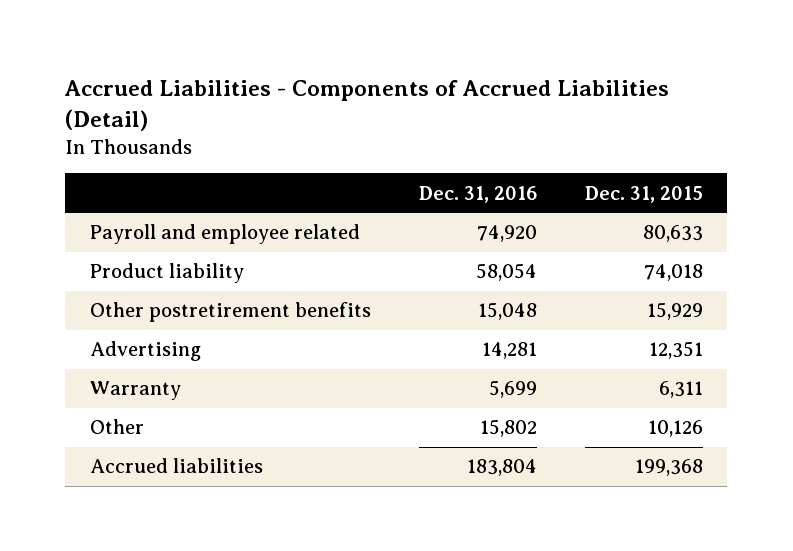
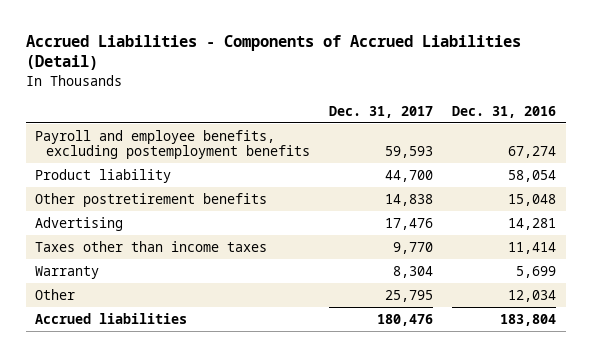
[585,185,704,203] Dec. 31, 2015 -> none
none -> [329,105,434,118] Dec. 31, 2017
[89,224,360,245] Payroll and employee related -> [35,129,311,160] Payroll and employee benefits, excluding postemployment benefits
[476,225,537,243] 74,920 -> [508,146,557,159] 67,274
none -> [35,240,268,252] Taxes other than income taxes
[479,419,537,438] 15,802 -> [508,289,557,302] 12,034

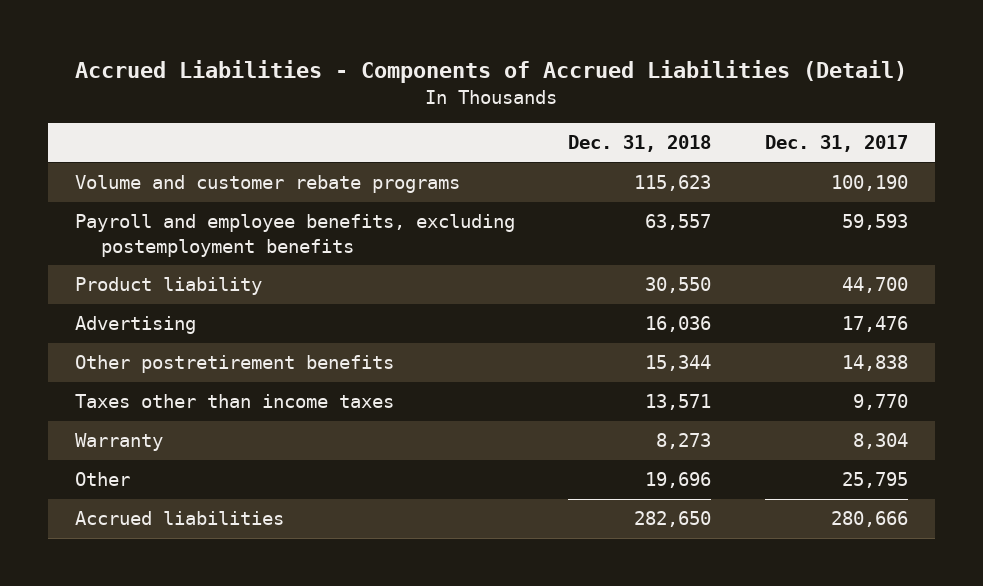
[452,105,557,118] Dec. 31, 2016 -> none
none -> [568,135,712,153] Dec. 31, 2018
none -> [74,175,460,194] Volume and customer rebate programs
[35,192,268,207] Other postretirement benefits -> [74,355,394,374] Other postretirement benefits
[377,313,434,326] 180,476 -> [831,511,909,528] 280,666

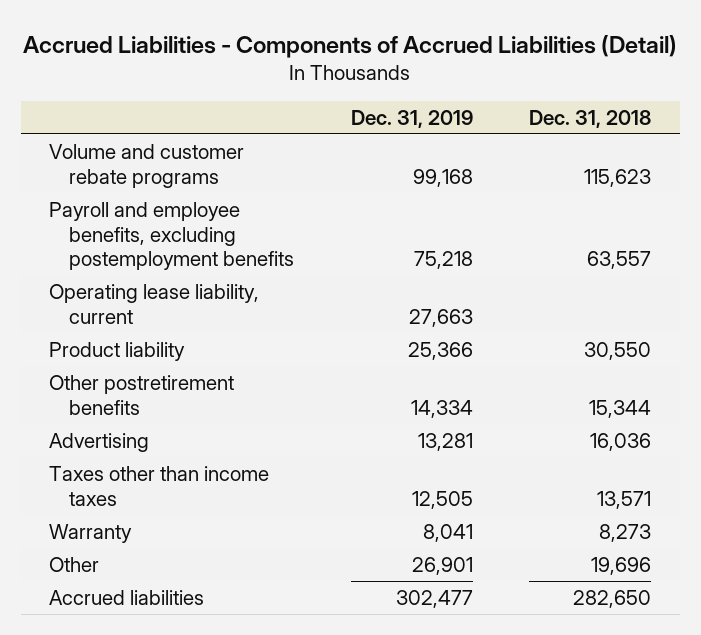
[765,135,909,153] Dec. 31, 2017 -> none
none -> [350,109,473,128] Dec. 31, 2019
none -> [49,283,260,324] Operating lease liability, current
[74,316,196,335] Advertising -> [49,432,150,452] Advertising

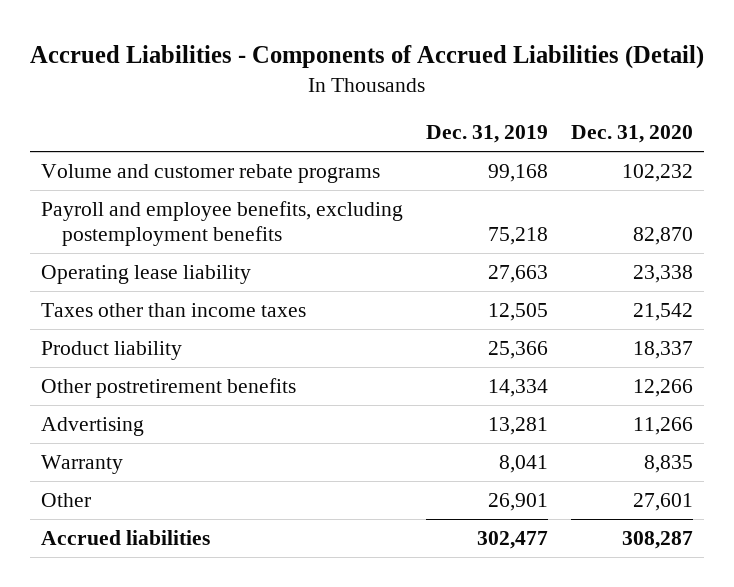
[529,109,652,128] Dec. 31, 2018 -> none
none -> [570,125,693,144] Dec. 31, 2020
[49,283,260,324] Operating lease liability, current -> [41,264,252,284] Operating lease liability
[49,465,270,506] Taxes other than income taxes -> [41,302,307,317] Taxes other than income taxes

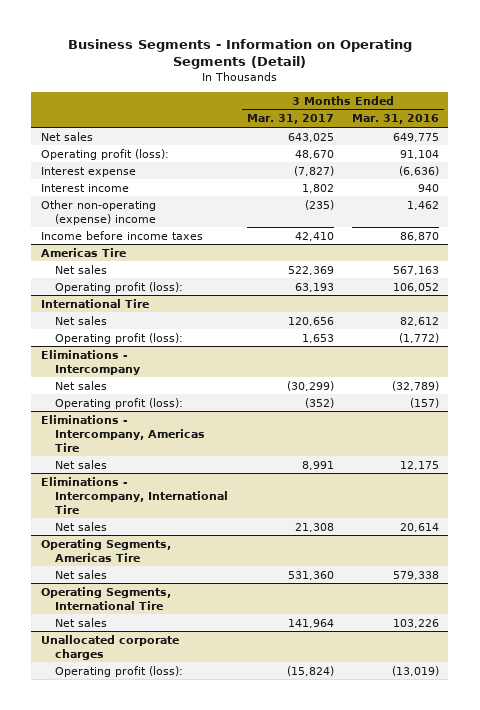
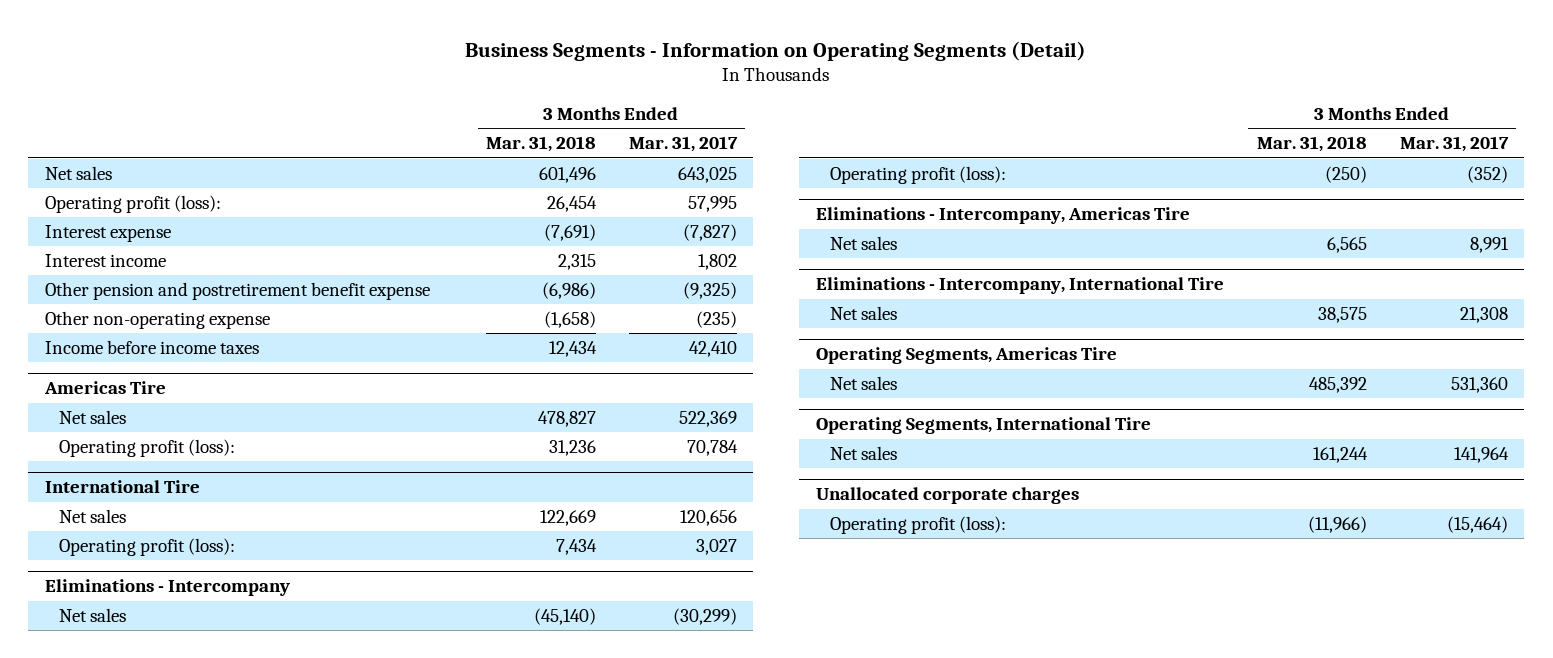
[352,114,440,125] Mar. 31, 2016 -> none
none -> [485,136,596,153] Mar. 31, 2018
[294,149,334,159] 48,670 -> [687,195,737,212] 57,995
none -> [44,281,430,300] Other pension and postretirement benefit expense
[40,199,157,225] Other non-operating (expense) income -> [44,310,270,329] Other non-operating expense
[294,282,334,292] 63,193 -> [686,439,738,456] 70,784
[301,333,334,343] 1,653 -> [695,538,737,555] 3,027
[286,665,334,676] (15,824) -> [1446,515,1508,533] (15,464)

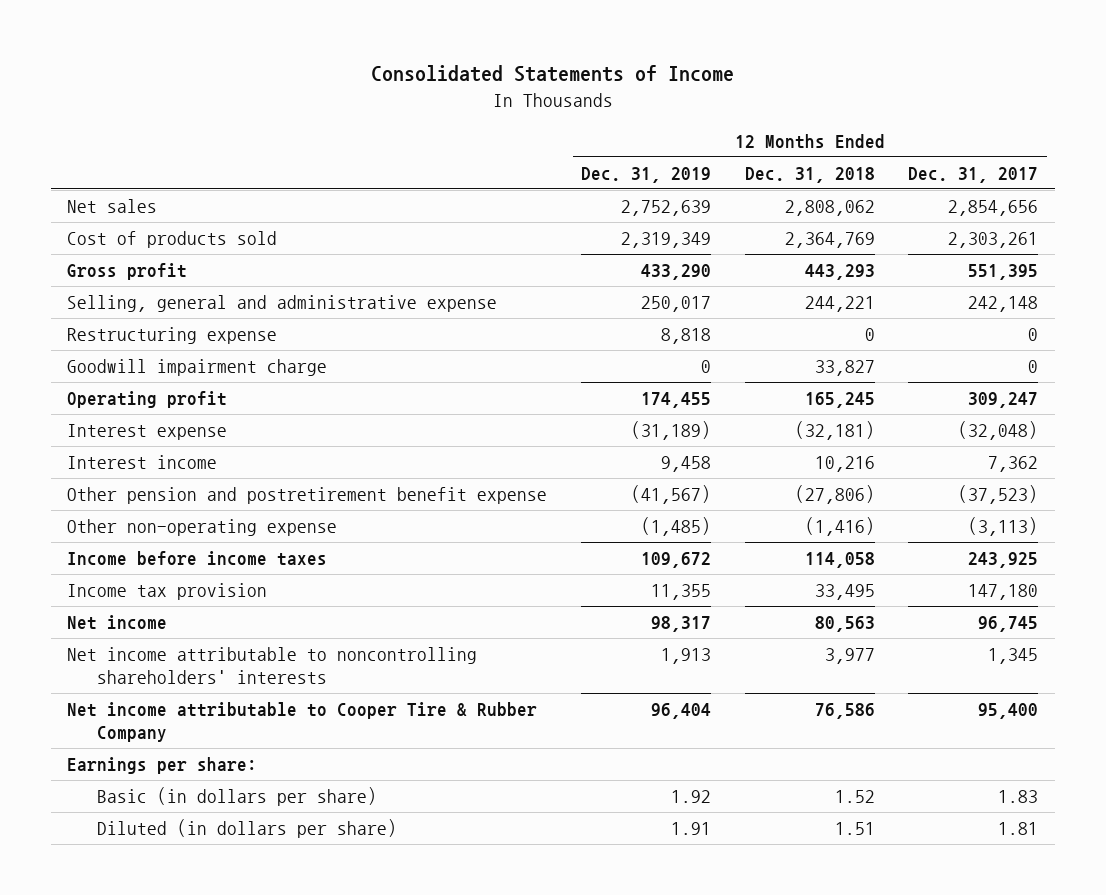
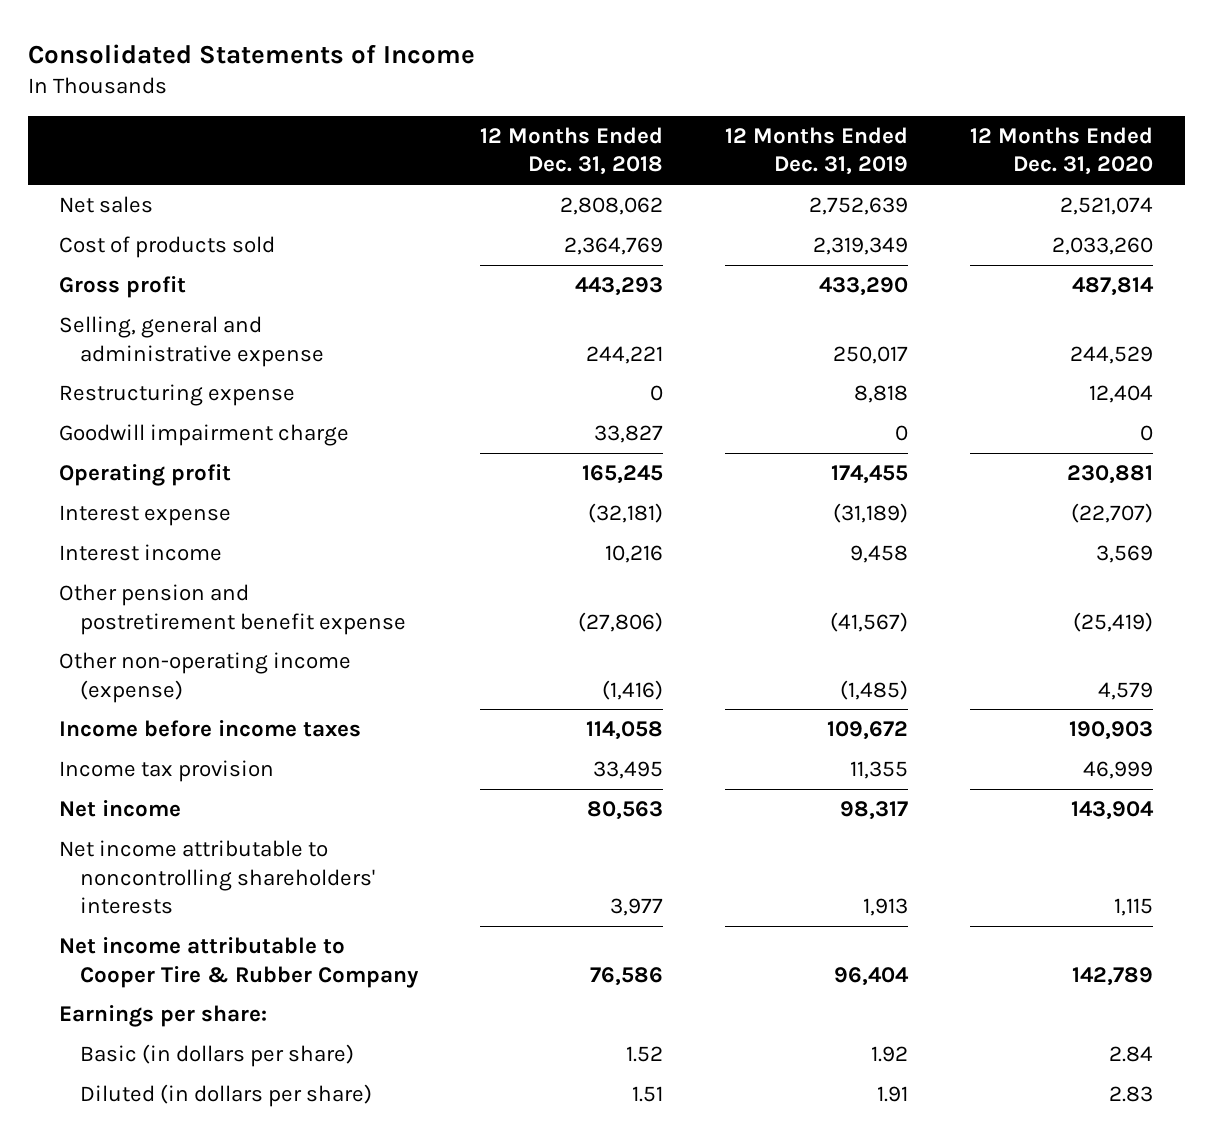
[908,166,1039,183] Dec. 31, 2017 -> none
none -> [970,126,1154,176] 12 Months Ended Dec. 31, 2020
[67,519,338,537] Other non-operating expense -> [59,652,352,703] Other non-operating income (expense)

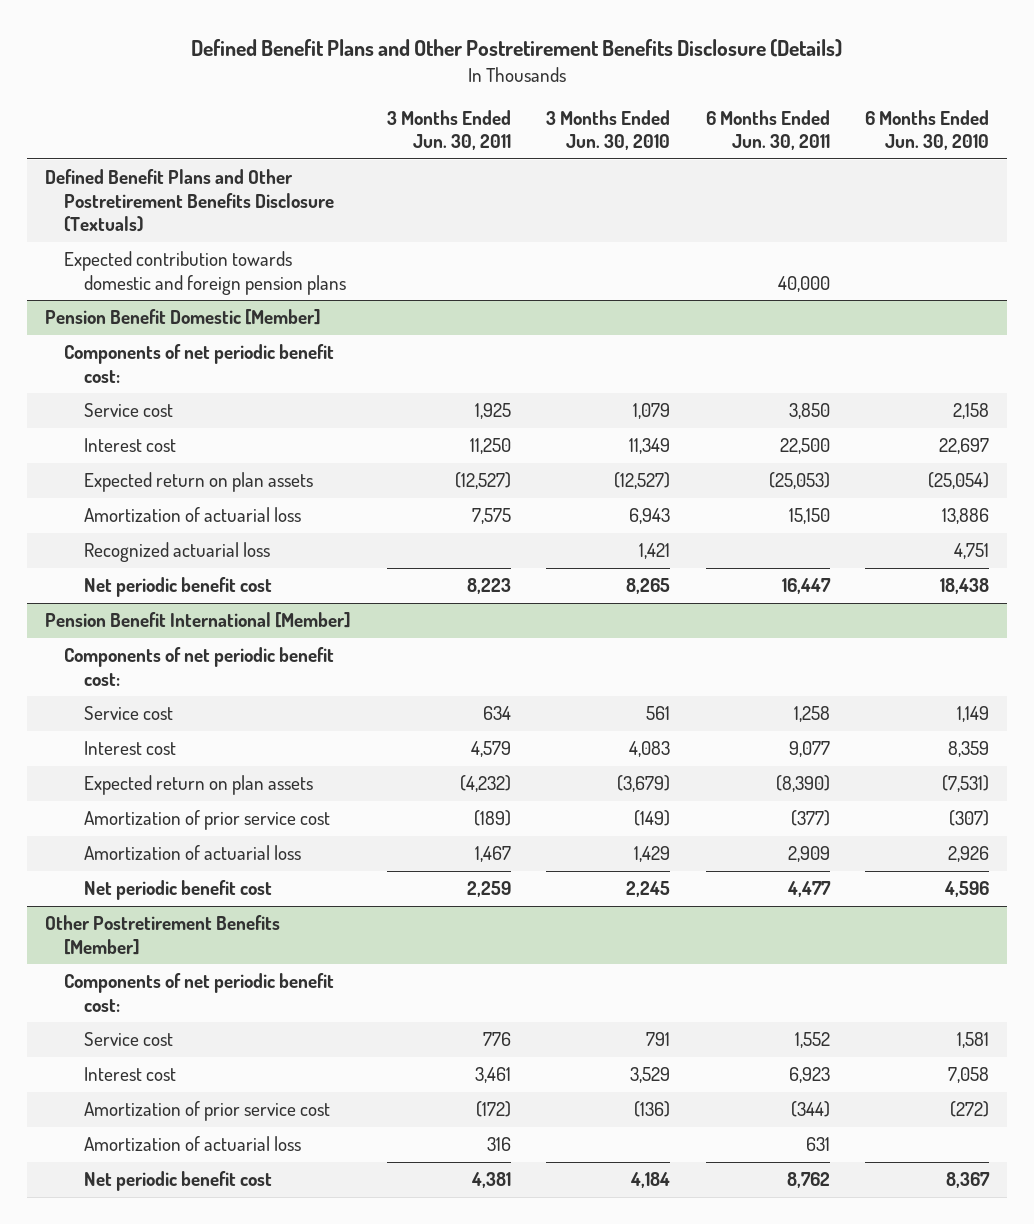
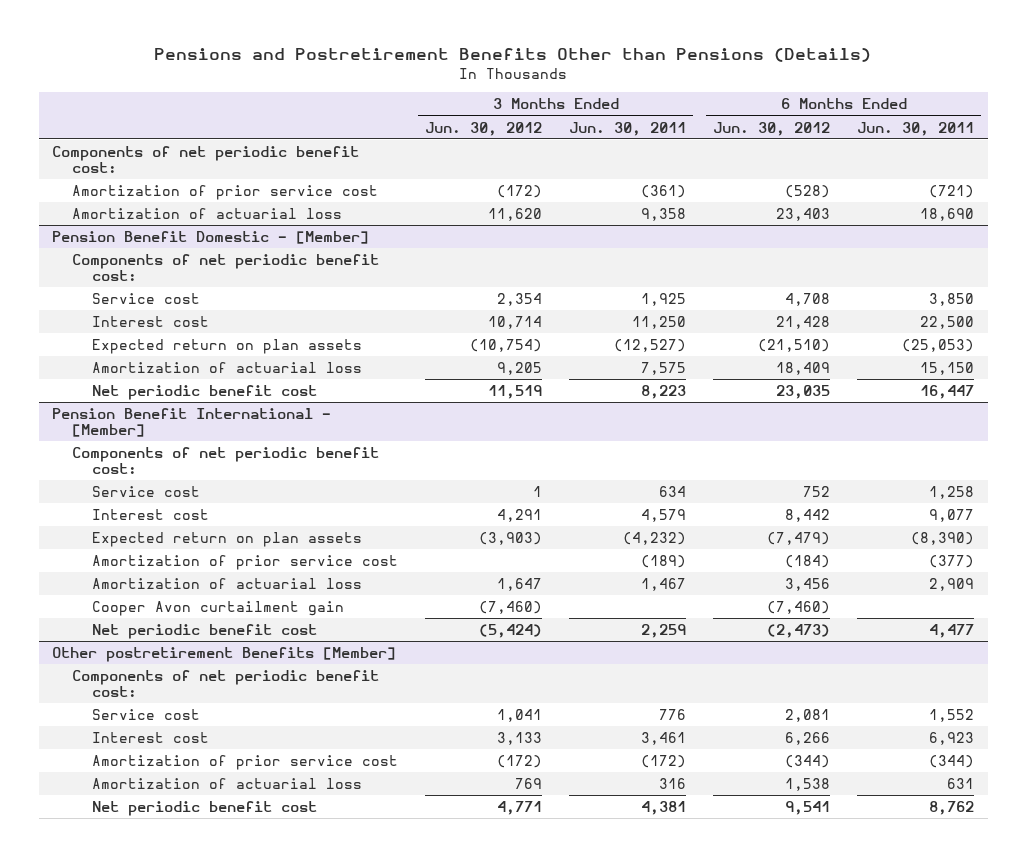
[191,39,843,58] Defined Benefit Plans and Other Postretirement Benefits Disclosure (Details) -> [154,48,872,63] Pensions and Postretirement Benefits Other than Pensions (Details)
[546,109,671,151] 3 Months Ended Jun. 30, 2010 -> none
[865,109,990,151] 6 Months Ended Jun. 30, 2010 -> none
none -> [424,121,542,136] Jun. 30, 2012
none -> [713,121,831,136] Jun. 30, 2012
[44,169,335,232] Defined Benefit Plans and Other Postretirement Benefits Disclosure (Textuals) -> none
[64,251,346,295] Expected contribution towards domestic and foreign pension plans -> none
[44,309,321,326] Pension Benefit Domestic [Member] -> none
none -> [71,184,378,200] Amortization of prior service cost
none -> [71,207,342,219] Amortization of actuarial loss
none -> [52,230,370,244] Pension Benefit Domestic - [Member]
none -> [71,253,379,281] Components of net periodic benefit cost:
[83,542,270,563] Recognized actuarial loss -> none
[44,612,351,629] Pension Benefit International [Member] -> [52,407,332,437] Pension Benefit International - [Member]
none -> [91,600,344,616] Cooper Avon curtailment gain
[44,915,280,955] Other Postretirement Benefits [Member] -> [52,646,397,662] Other postretirement Benefits [Member]

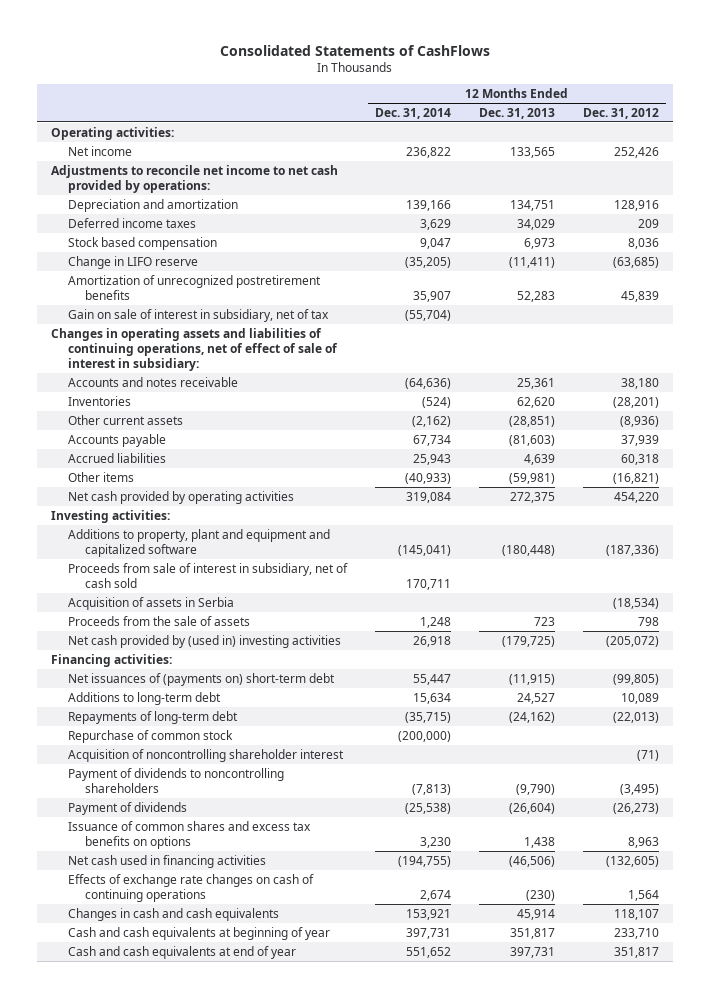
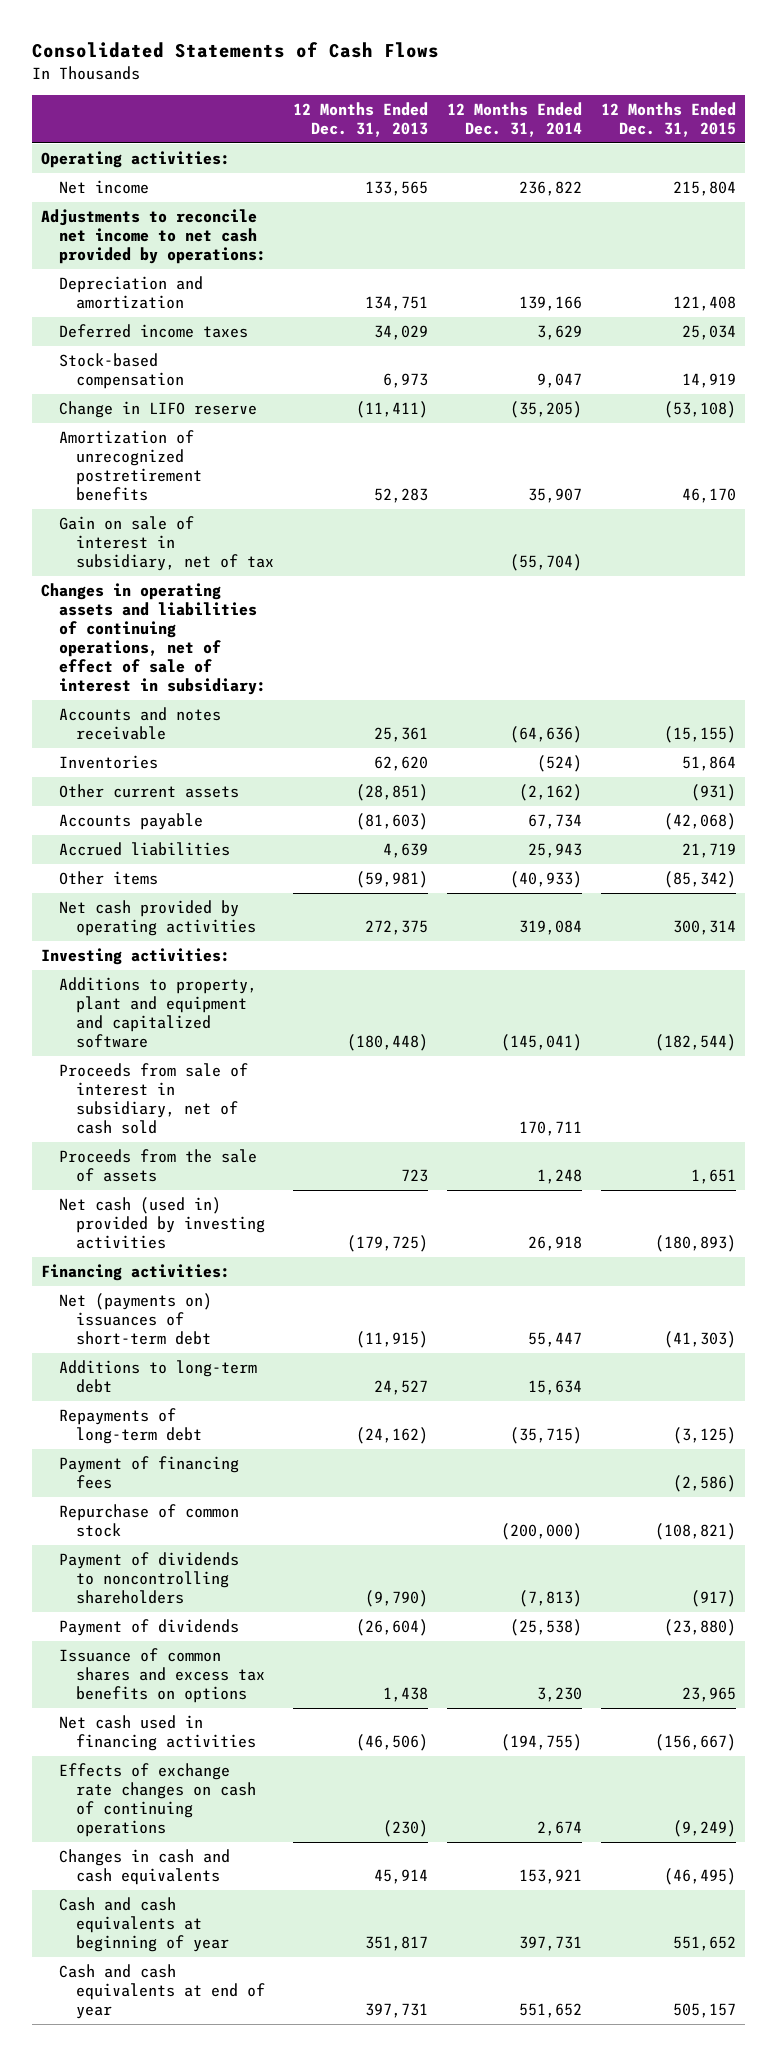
[220,44,491,56] Consolidated Statements of CashFlows -> [32,41,440,58] Consolidated Statements of Cash Flows
[583,107,660,119] Dec. 31, 2012 -> none
none -> [600,101,736,137] 12 Months Ended Dec. 31, 2015
[68,236,218,250] Stock based compensation -> [58,353,185,390] Stock-based compensation
[68,596,235,610] Acquisition of assets in Serbia -> none
[68,634,342,648] Net cash provided by (used in) investing activities -> [58,1197,266,1250] Net cash (used in) provided by investing activities
[68,672,336,686] Net issuances of (payments on) short-term debt -> [58,1293,212,1346] Net (payments on) issuances of short-term debt
none -> [58,1456,239,1490] Payment of financing fees
[68,748,345,762] Acquisition of noncontrolling shareholder interest -> none

